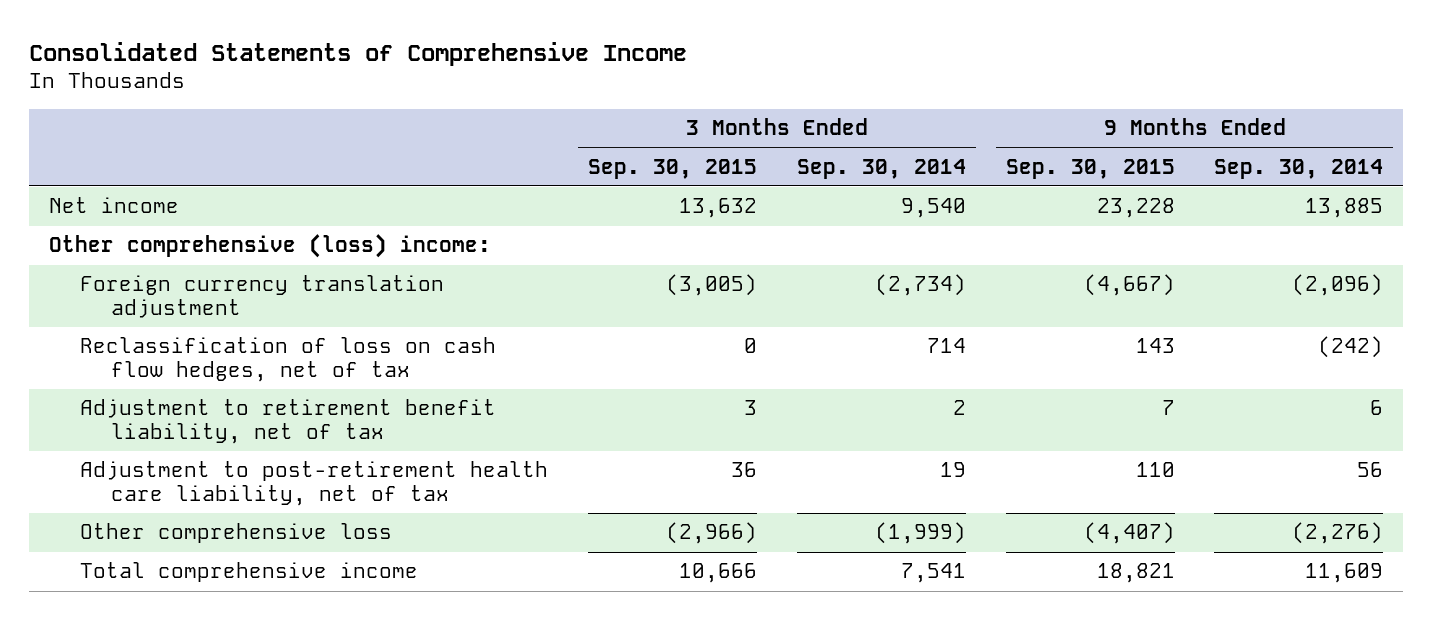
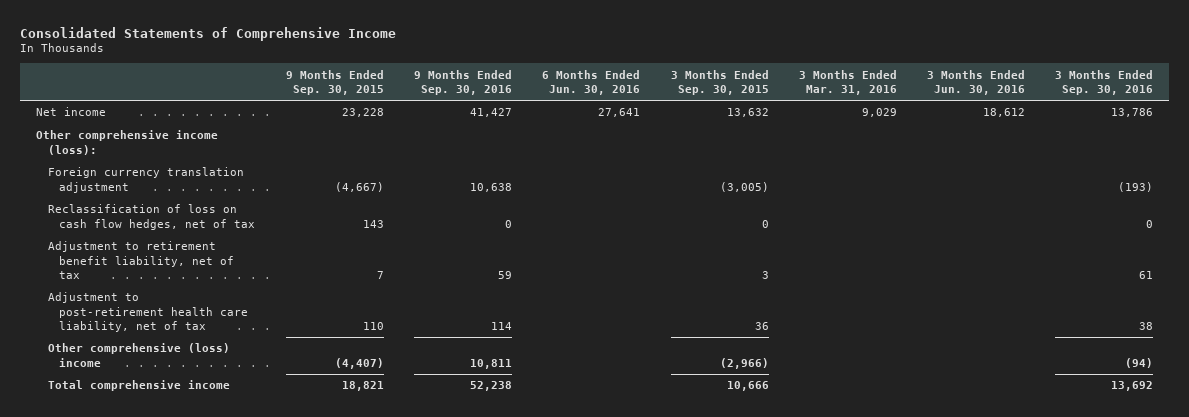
[796,158,966,179] Sep. 30, 2014 -> none
[1214,158,1384,179] Sep. 30, 2014 -> none
none -> [414,69,513,96] 9 Months Ended Sep. 30, 2016
none -> [542,69,641,96] 6 Months Ended Jun. 30, 2016
none -> [798,69,897,96] 3 Months Ended Mar. 31, 2016
none -> [927,69,1026,96] 3 Months Ended Jun. 30, 2016
none -> [1055,69,1154,96] 3 Months Ended Sep. 30, 2016
[49,234,492,259] Other comprehensive (loss) income: -> [35,130,218,155] Other comprehensive income (loss):
[80,523,393,544] Other comprehensive loss -> [47,343,230,367] Other comprehensive (loss) income

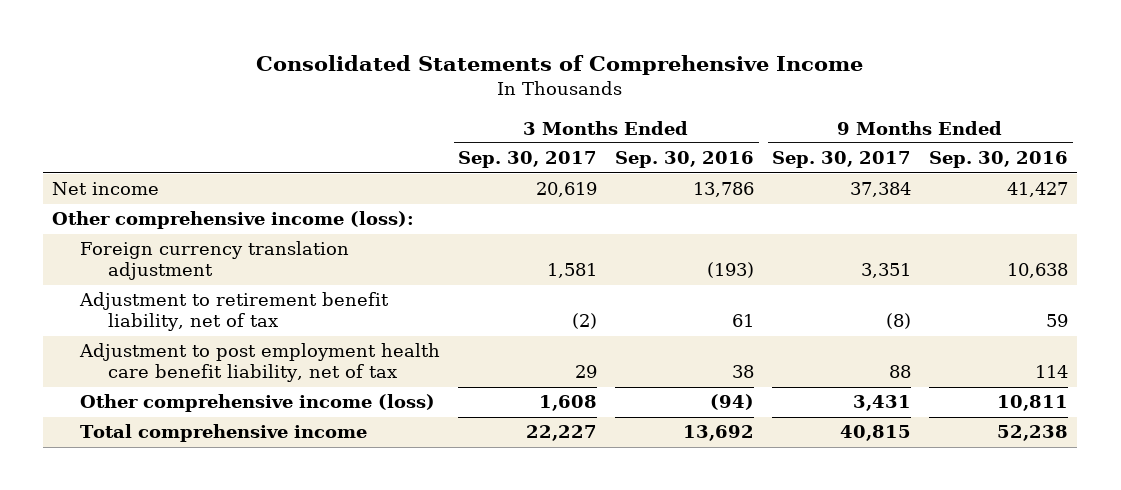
[285,69,384,96] 9 Months Ended Sep. 30, 2015 -> none
[542,69,641,96] 6 Months Ended Jun. 30, 2016 -> none
[670,69,769,96] 3 Months Ended Sep. 30, 2015 -> none
[798,69,897,96] 3 Months Ended Mar. 31, 2016 -> none
[927,69,1026,96] 3 Months Ended Jun. 30, 2016 -> none
none -> [458,151,598,169] Sep. 30, 2017
none -> [772,151,912,169] Sep. 30, 2017
[47,204,256,230] Reclassification of loss on cash flow hedges, net of tax -> none
[47,292,249,332] Adjustment to post-retirement health care liability, net of tax -> [79,343,441,383] Adjustment to post employment health care benefit liability, net of tax
[47,343,230,367] Other comprehensive (loss) income -> [80,394,436,413] Other comprehensive income (loss)

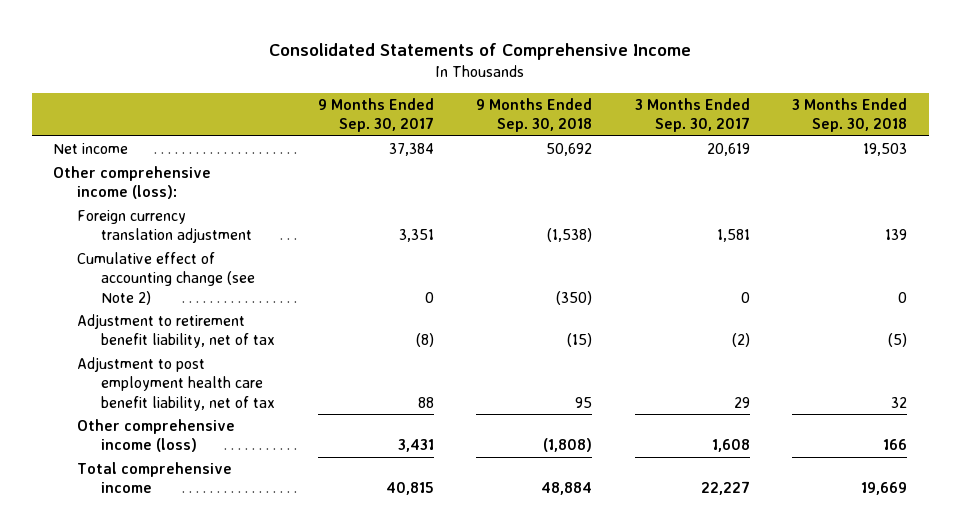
[615,151,755,169] Sep. 30, 2016 -> none
[929,151,1069,169] Sep. 30, 2016 -> none
none -> [476,98,593,133] 9 Months Ended Sep. 30, 2018
none -> [792,98,908,133] 3 Months Ended Sep. 30, 2018
none -> [77,252,256,305] Cumulative effect of accounting change (see Note 2)

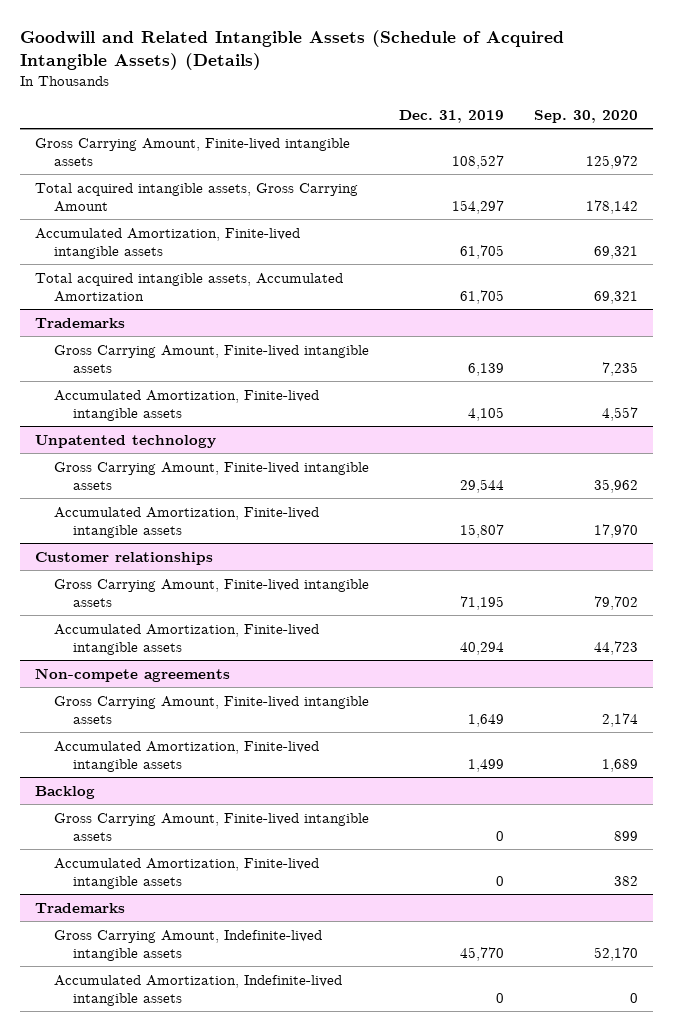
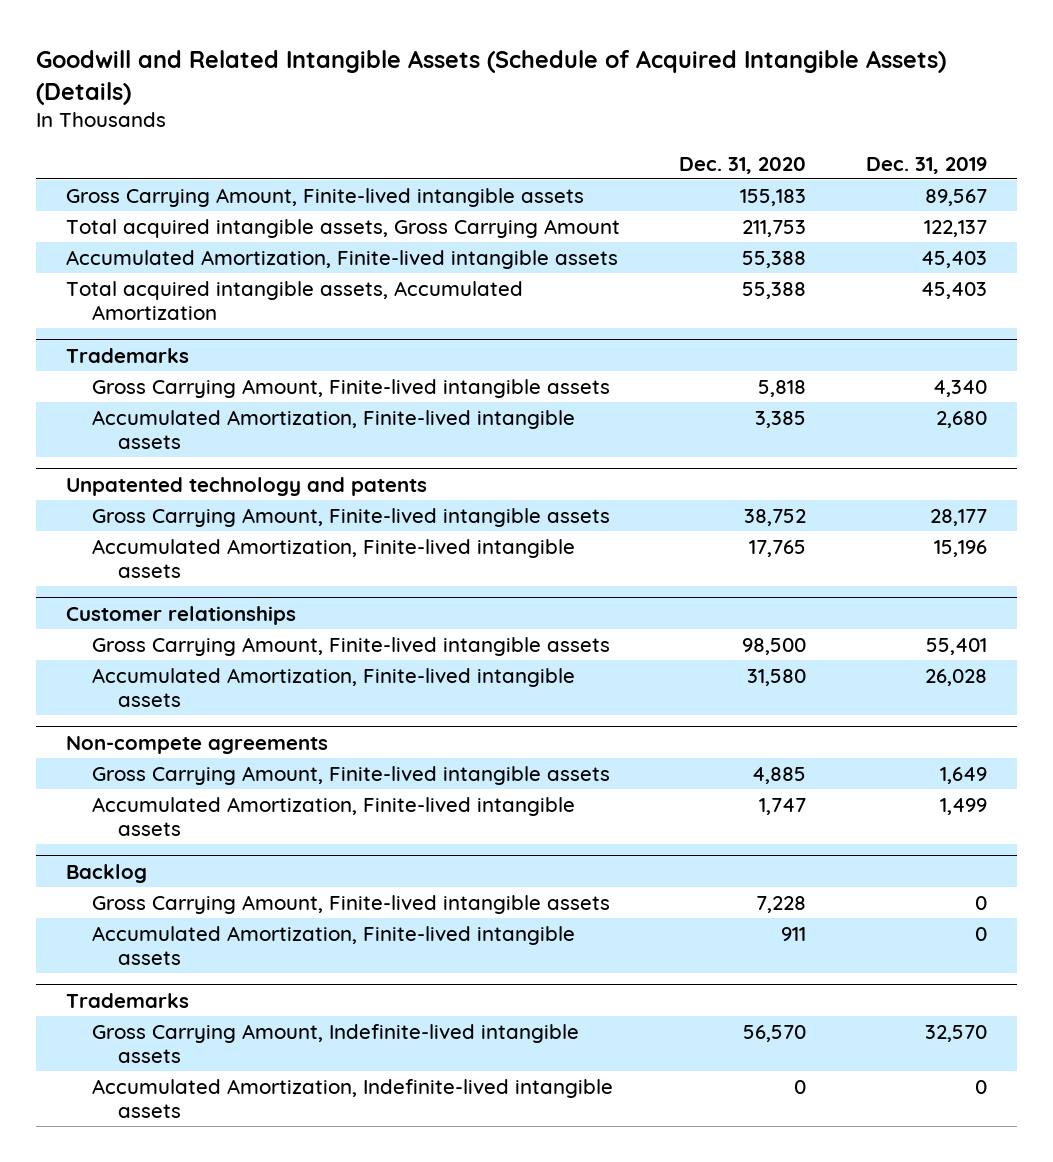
[533,109,638,123] Sep. 30, 2020 -> none
none -> [679,156,807,174] Dec. 31, 2020
[451,154,504,169] 108,527 -> [924,188,987,206] 89,567
[451,199,504,214] 154,297 -> [923,219,987,237] 122,137
[459,244,504,259] 61,705 -> [920,250,987,268] 45,403
[459,289,504,304] 61,705 -> [920,281,987,299] 45,403
[467,362,504,376] 6,139 -> [932,379,987,397] 4,340
[467,406,504,421] 4,105 -> [935,410,987,428] 2,680
[35,434,217,448] Unpatented technology -> [65,476,427,496] Unpatented technology and patents
[459,478,504,493] 29,544 -> [929,508,987,526] 28,177
[459,523,504,538] 15,807 -> [933,539,987,557] 15,196
[459,595,504,610] 71,195 -> [925,637,987,655] 55,401
[459,641,504,655] 40,294 -> [924,668,987,686] 26,028
[459,946,504,961] 45,770 -> [924,1024,987,1042] 32,570

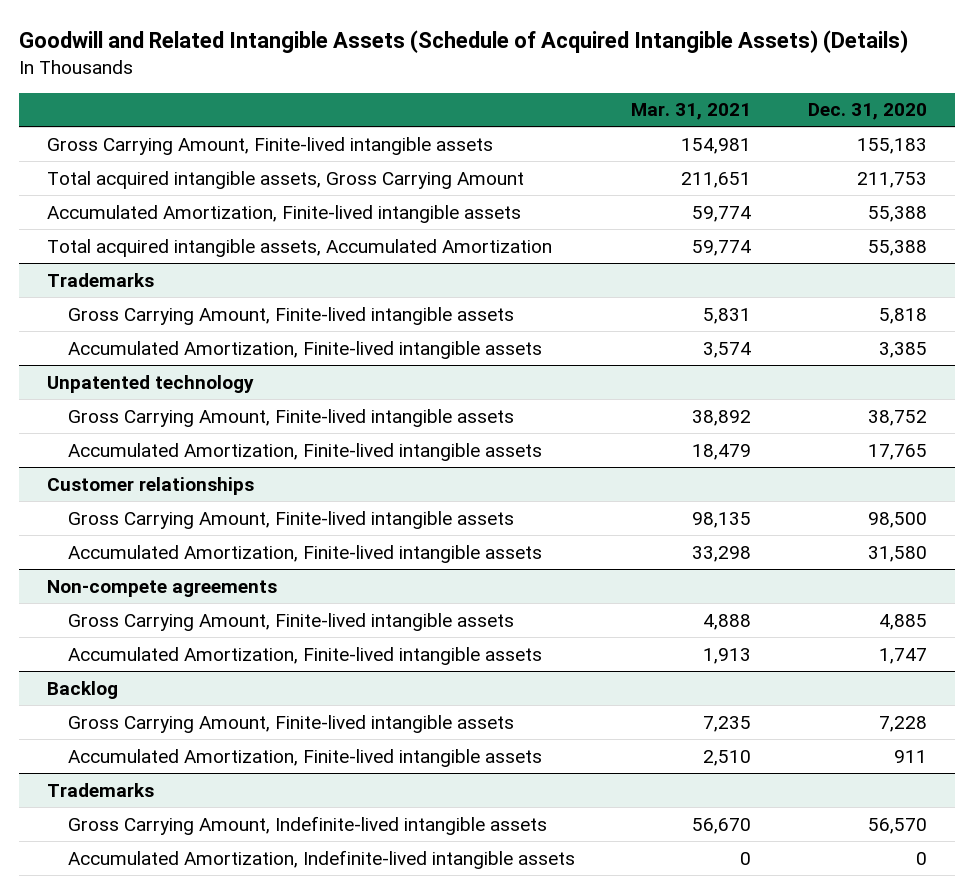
[865,156,987,174] Dec. 31, 2019 -> none
none -> [631,103,752,121] Mar. 31, 2021
[65,476,427,496] Unpatented technology and patents -> [46,374,254,393] Unpatented technology

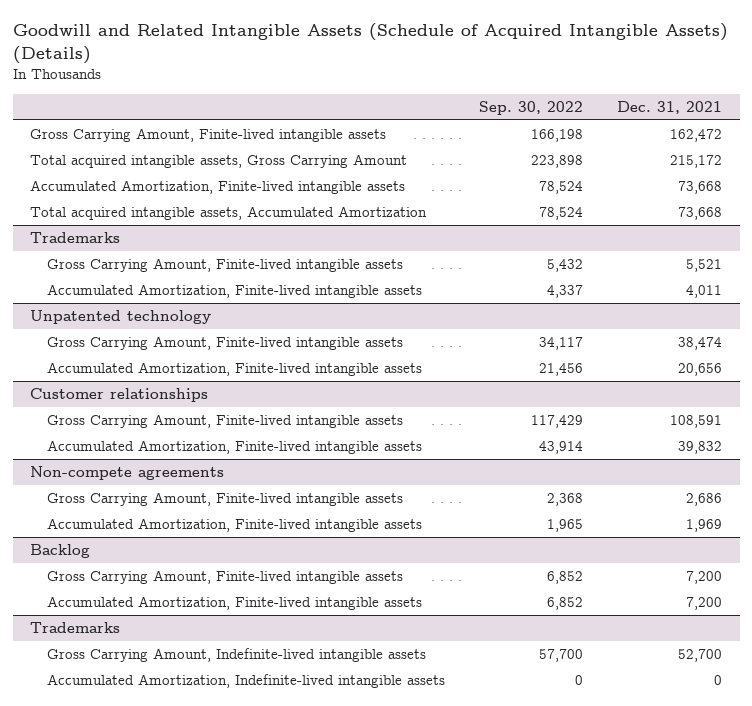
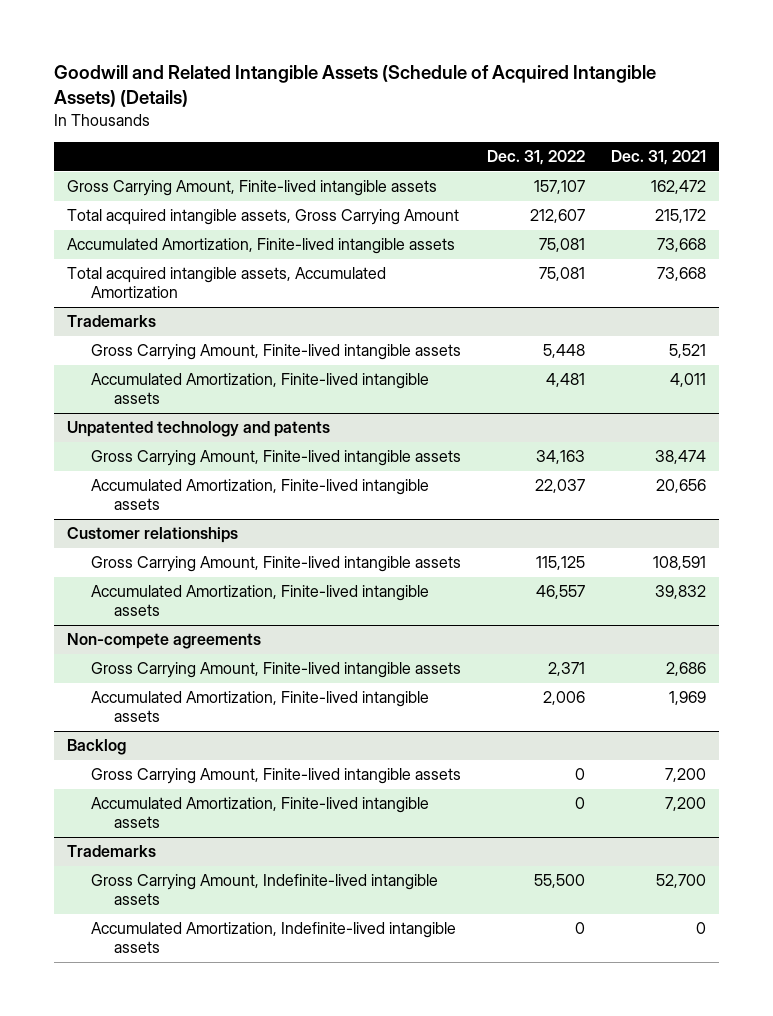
[478,101,583,116] Sep. 30, 2022 -> none
none -> [486,150,585,166] Dec. 31, 2022
[30,309,212,324] Unpatented technology -> [67,421,331,438] Unpatented technology and patents

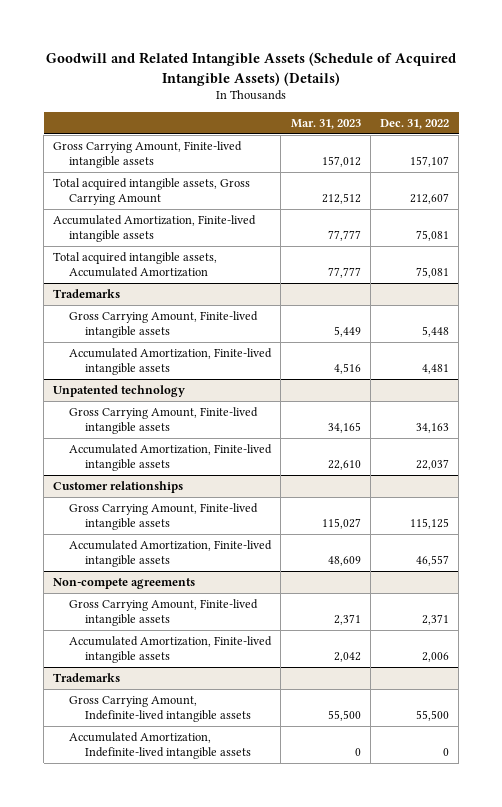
[610,150,706,166] Dec. 31, 2021 -> none
none -> [290,118,361,129] Mar. 31, 2023
[67,421,331,438] Unpatented technology and patents -> [53,384,186,397] Unpatented technology
[67,739,127,756] Backlog -> none
[90,768,461,785] Gross Carrying Amount, Finite-lived intangible assets -> none
[90,797,429,829] Accumulated Amortization, Finite-lived intangible assets -> none

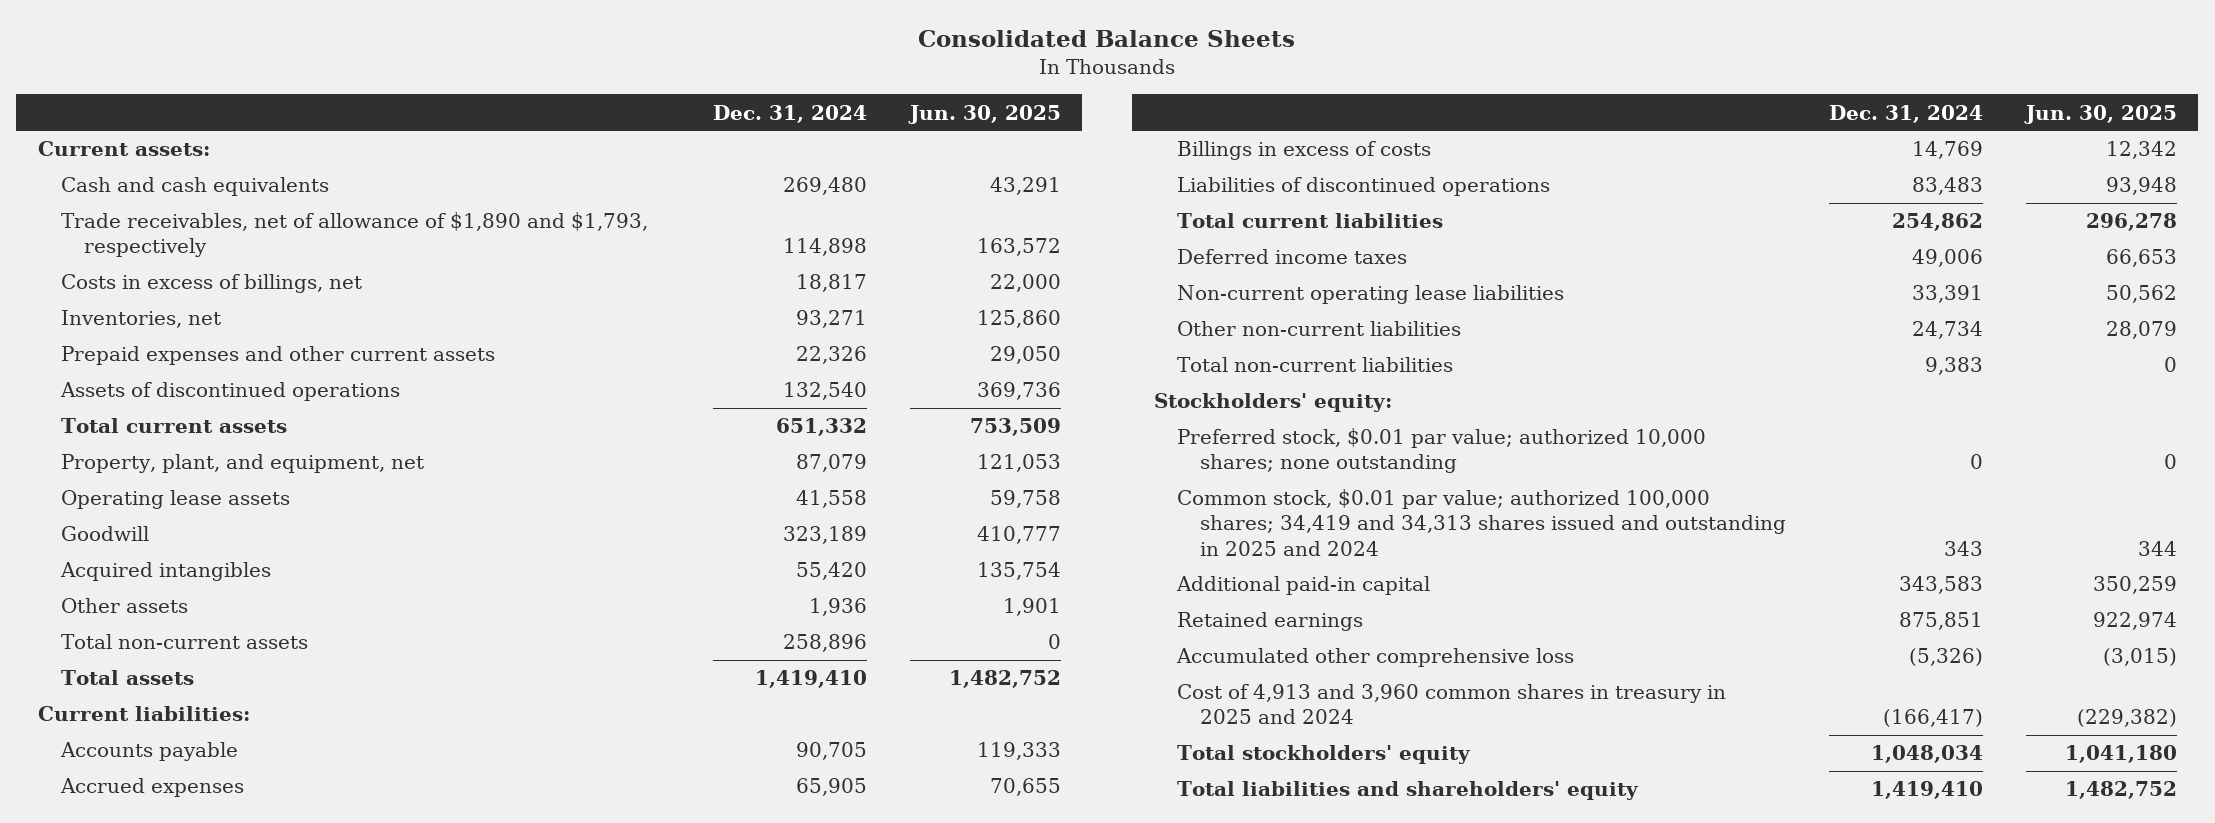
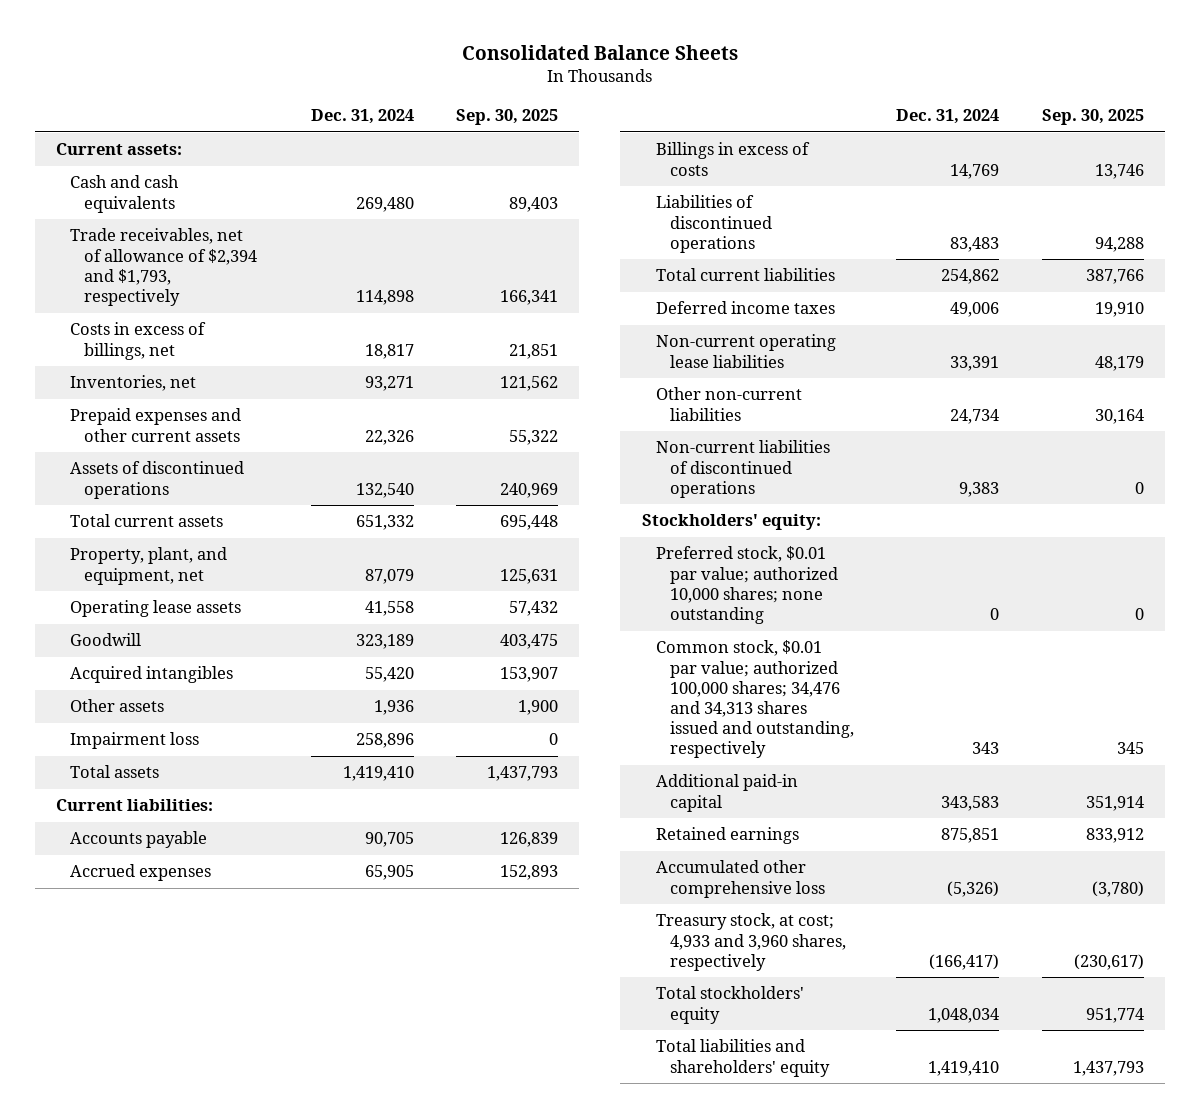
[907,104,1061,124] Jun. 30, 2025 -> none
none -> [456,108,559,125] Sep. 30, 2025
[61,212,649,258] Trade receivables, net of allowance of $1,890 and $1,793, respectively -> [69,228,258,306] Trade receivables, net of allowance of $2,394 and $1,793, respectively
[61,634,309,650] Total non-current assets -> [69,732,199,750] Impairment loss
[1177,357,1454,373] Total non-current liabilities -> [655,440,830,498] Non-current liabilities of discontinued operations
[1177,489,1787,556] Common stock, $0.01 par value; authorized 100,000 shares; 34,419 and 34,313 shares issued and outstanding in 2025 and 2024 -> [655,640,854,759] Common stock, $0.01 par value; authorized 100,000 shares; 34,476 and 34,313 shares issued and outstanding, respectively
[1177,684,1727,725] Cost of 4,913 and 3,960 common shares in treasury in 2025 and 2024 -> [655,913,846,971] Treasury stock, at cost; 4,933 and 3,960 shares, respectively

